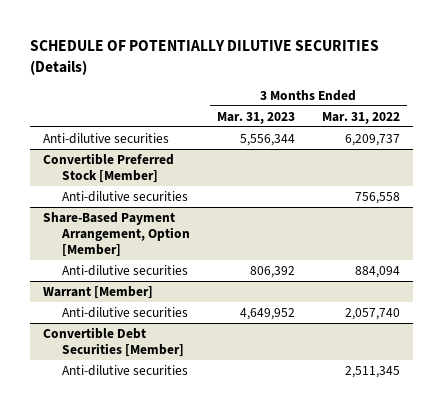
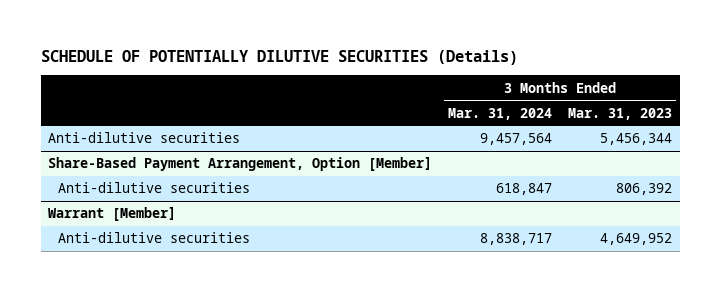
[321,111,400,124] Mar. 31, 2022 -> none
none -> [448,107,553,120] Mar. 31, 2024
[43,152,175,184] Convertible Preferred Stock [Member] -> none
[61,190,188,202] Anti-dilutive securities -> none
[239,133,295,146] 5,556,344 -> [599,133,672,146] 5,456,344
[43,326,184,358] Convertible Debt Securities [Member] -> none
[61,364,188,376] Anti-dilutive securities -> none

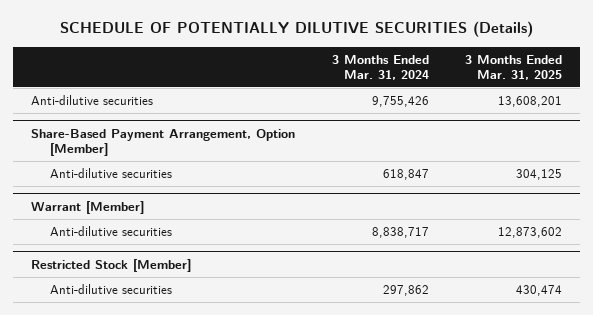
[567,107,672,120] Mar. 31, 2023 -> none
none -> [465,54,563,80] 3 Months Ended Mar. 31, 2025
[480,133,553,146] 9,457,564 -> [371,96,429,108] 9,755,426
none -> [31,258,192,272] Restricted Stock [Member]
none -> [49,284,172,295] Anti-dilutive securities

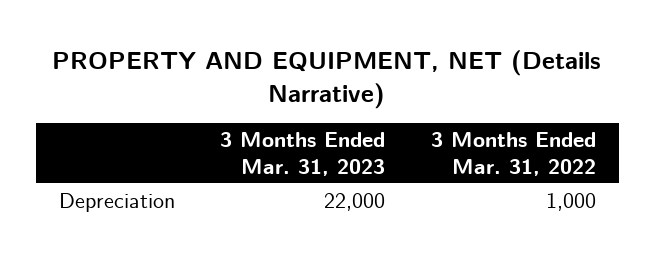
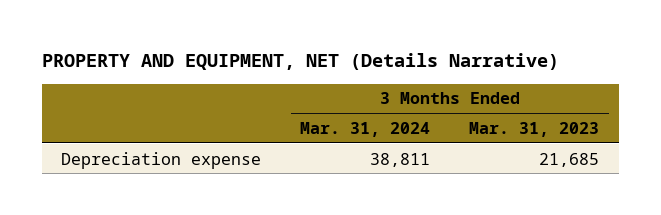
[430,132,596,176] 3 Months Ended Mar. 31, 2022 -> none
none -> [300,121,431,137] Mar. 31, 2024
[58,192,175,212] Depreciation -> [61,151,262,169] Depreciation expense
[324,192,386,211] 22,000 -> [539,152,600,167] 21,685

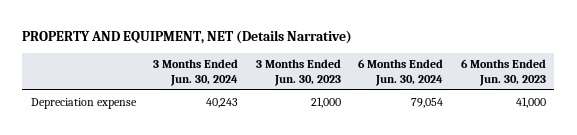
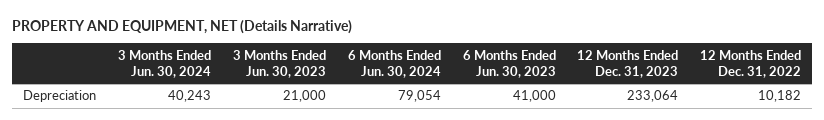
none -> [577,49,679,78] 12 Months Ended Dec. 31, 2023
none -> [700,49,802,78] 12 Months Ended Dec. 31, 2022
[31,98,138,110] Depreciation expense -> [22,90,96,103] Depreciation

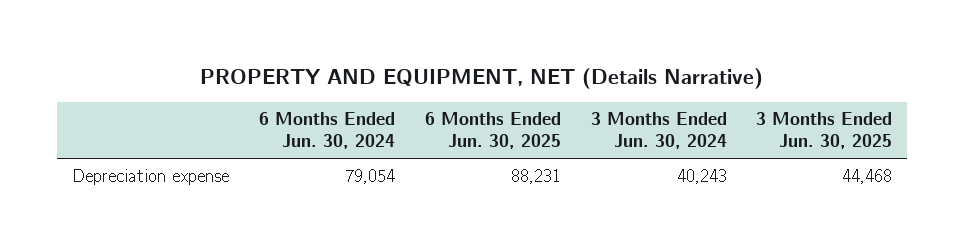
[232,49,326,78] 3 Months Ended Jun. 30, 2023 -> none
[462,49,556,78] 6 Months Ended Jun. 30, 2023 -> none
[577,49,679,78] 12 Months Ended Dec. 31, 2023 -> none
[700,49,802,78] 12 Months Ended Dec. 31, 2022 -> none
none -> [424,111,561,150] 6 Months Ended Jun. 30, 2025
none -> [756,111,893,150] 3 Months Ended Jun. 30, 2025
[22,90,96,103] Depreciation -> [71,169,229,186] Depreciation expense

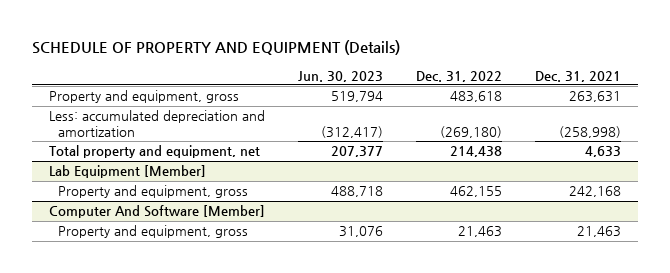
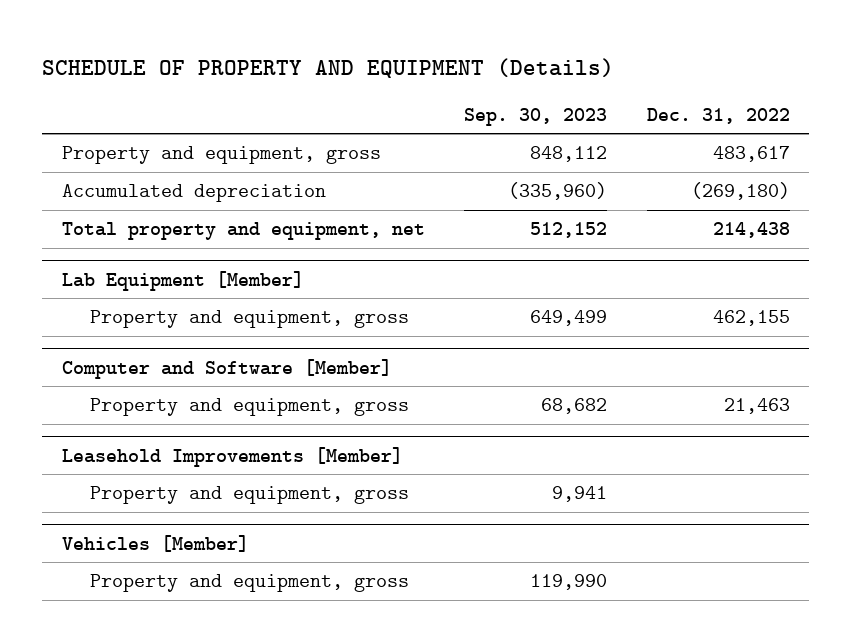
[297,70,383,82] Jun. 30, 2023 -> none
[535,70,622,82] Dec. 31, 2021 -> none
none -> [464,108,608,127] Sep. 30, 2023
[450,91,503,103] 483,618 -> [712,146,790,163] 483,617
[48,110,265,137] Less: accumulated depreciation and amortization -> [61,184,326,203] Accumulated depreciation
[48,205,265,219] Computer And Software [Member] -> [61,358,392,379] Computer and Software [Member]
none -> [61,446,403,467] Leasehold Improvements [Member]
none -> [89,486,409,505] Property and equipment, gross
none -> [61,534,249,552] Vehicles [Member]
none -> [89,574,409,593] Property and equipment, gross

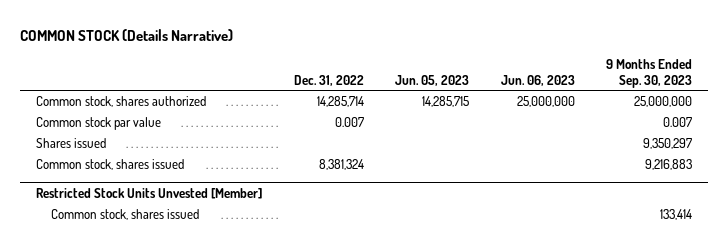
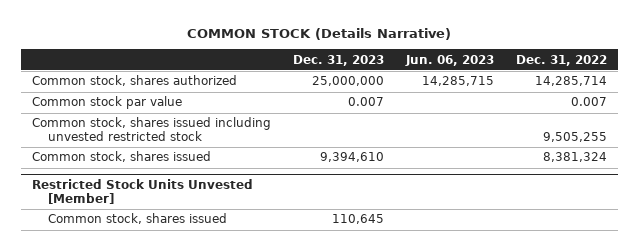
[395,74,470,86] Jun. 05, 2023 -> none
[606,58,693,88] 9 Months Ended Sep. 30, 2023 -> none
none -> [292,54,384,66] Dec. 31, 2023
[516,96,575,108] 25,000,000 -> [421,76,494,87] 14,285,715
[35,138,106,149] Shares issued -> none
none -> [31,117,271,142] Common stock, shares issued including unvested restricted stock

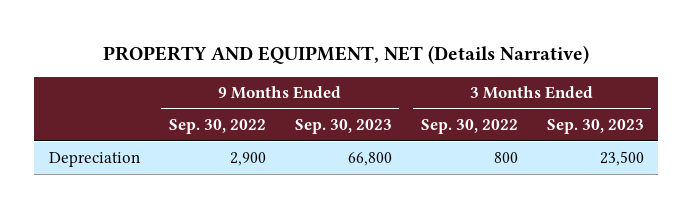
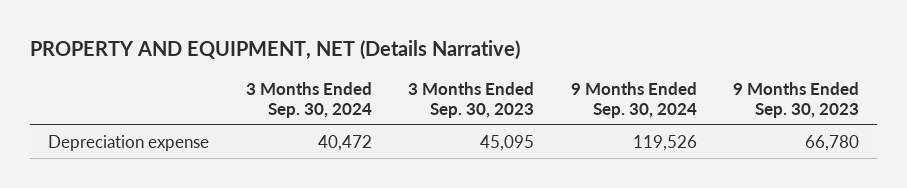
[168,119,266,135] Sep. 30, 2022 -> none
[420,119,518,135] Sep. 30, 2022 -> none
none -> [245,82,372,118] 3 Months Ended Sep. 30, 2024
none -> [570,82,697,118] 9 Months Ended Sep. 30, 2024
[48,152,140,168] Depreciation -> [48,134,210,151] Depreciation expense
[347,152,392,167] 66,800 -> [805,134,860,151] 66,780
[599,151,644,167] 23,500 -> [480,134,535,151] 45,095

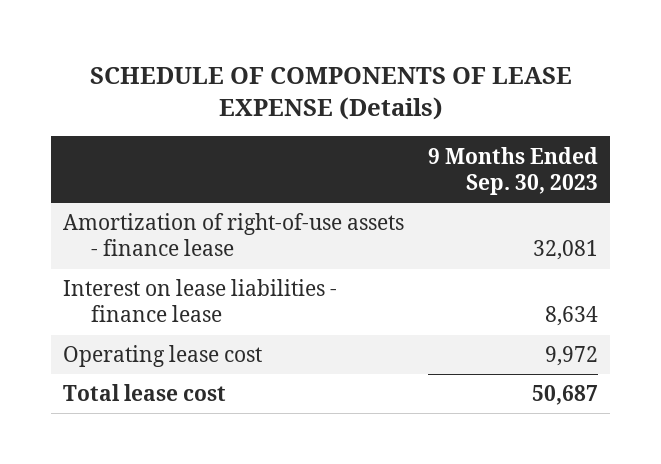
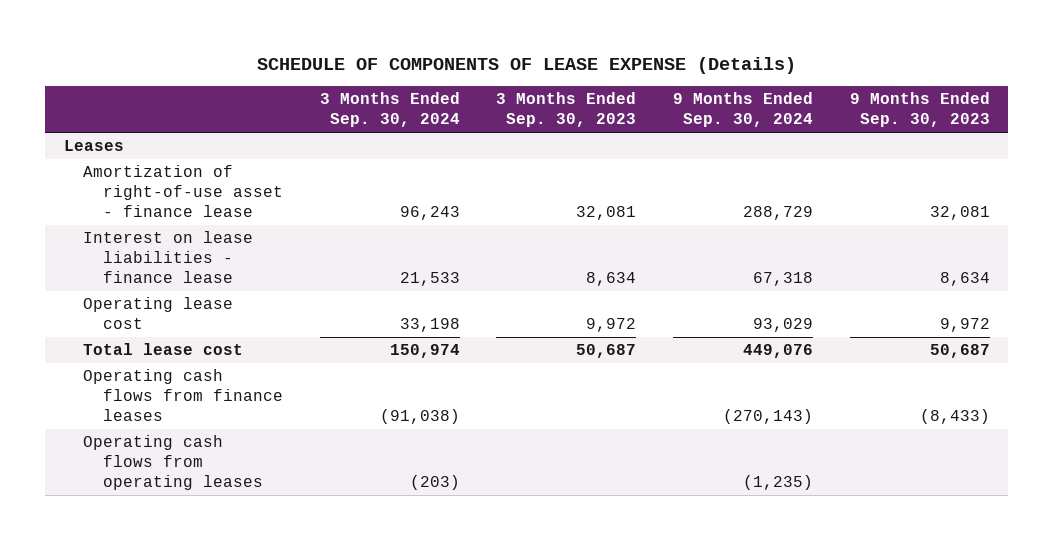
none -> [319,92,460,128] 3 Months Ended Sep. 30, 2024
none -> [496,92,637,128] 3 Months Ended Sep. 30, 2023
none -> [672,92,813,128] 9 Months Ended Sep. 30, 2024
none -> [63,140,124,152] Leases
[63,213,405,257] Amortization of right-of-use assets - finance lease -> [83,165,283,217] Amortization of right-of-use asset - finance lease
none -> [83,369,283,421] Operating cash flows from finance leases
none -> [83,435,263,490] Operating cash flows from operating leases

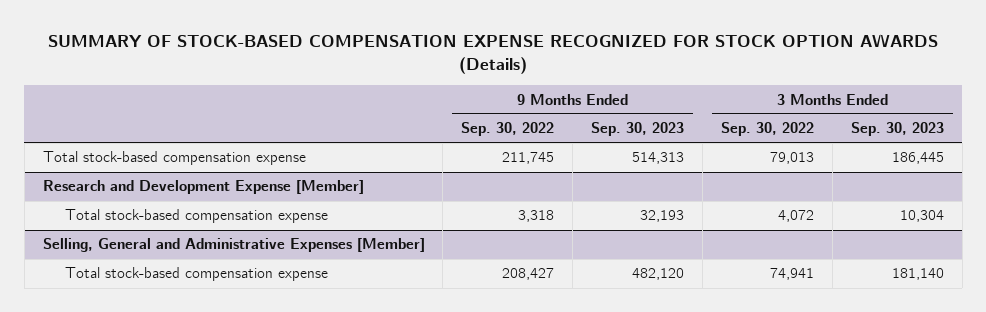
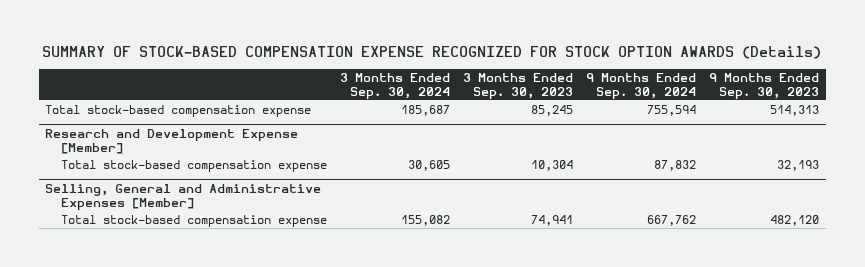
[461,122,555,137] Sep. 30, 2022 -> none
[721,122,815,137] Sep. 30, 2022 -> none
none -> [339,73,450,99] 3 Months Ended Sep. 30, 2024
none -> [586,73,697,99] 9 Months Ended Sep. 30, 2024
[891,152,944,165] 186,445 -> [530,104,573,116] 85,245
[891,268,944,281] 181,140 -> [530,214,573,226] 74,941

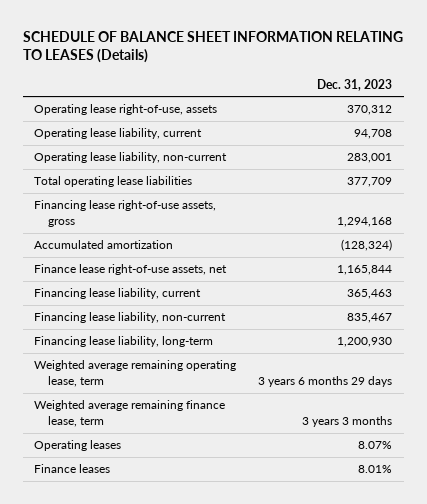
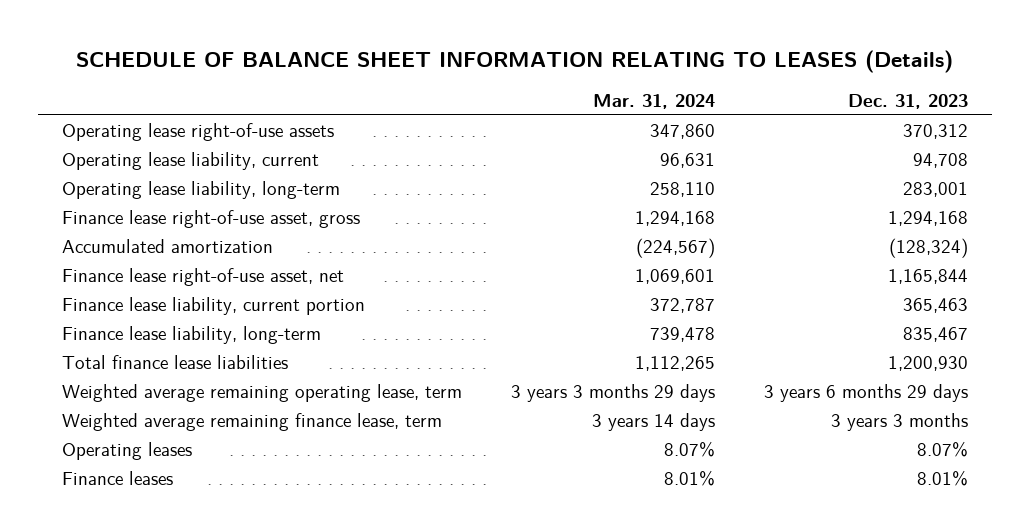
none -> [593,93,716,109] Mar. 31, 2024
[34,104,218,116] Operating lease right-of-use, assets -> [62,122,335,141] Operating lease right-of-use assets
[34,176,193,188] Total operating lease liabilities -> none
[34,152,228,164] Operating lease liability, non-current -> [62,180,341,199] Operating lease liability, long-term
[34,200,217,227] Financing lease right-of-use assets, gross -> [62,209,361,228] Finance lease right-of-use asset, gross
[34,264,228,276] Finance lease right-of-use assets, net -> [62,267,345,286] Finance lease right-of-use asset, net
[34,288,202,300] Financing lease liability, current -> [62,296,366,315] Finance lease liability, current portion
[34,312,227,324] Financing lease liability, non-current -> [62,325,322,344] Finance lease liability, long-term
[34,336,214,348] Financing lease liability, long-term -> [62,354,289,369] Total finance lease liabilities

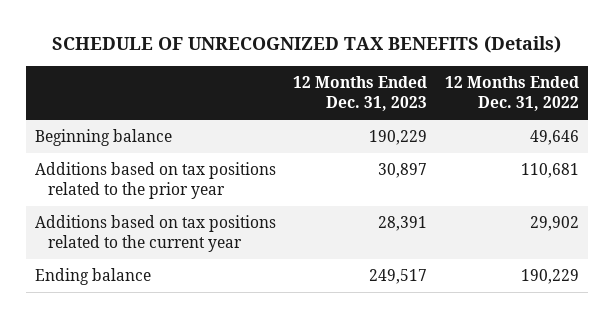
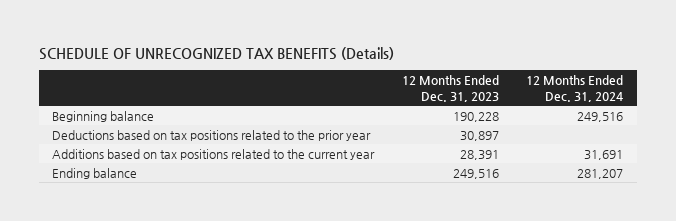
[444,76,579,112] 12 Months Ended Dec. 31, 2022 -> none
none -> [526,74,624,102] 12 Months Ended Dec. 31, 2024
[369,129,428,145] 190,229 -> [452,111,499,122] 190,228
[34,161,276,200] Additions based on tax positions related to the prior year -> [52,129,372,141] Deductions based on tax positions related to the prior year
[369,268,428,284] 249,517 -> [452,168,499,179] 249,516

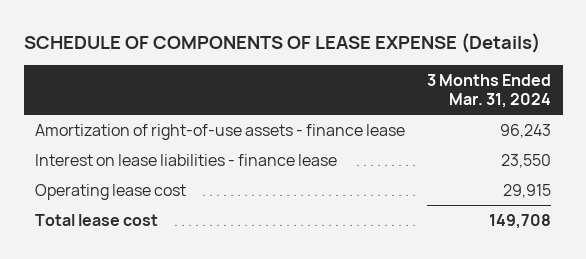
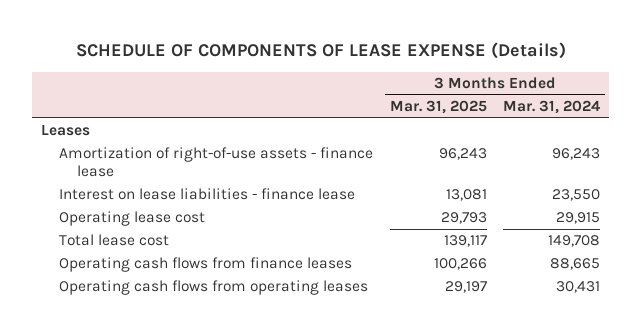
none -> [389,100,487,115] Mar. 31, 2025
none -> [40,124,90,137] Leases
none -> [58,257,352,273] Operating cash flows from finance leases
none -> [58,280,368,296] Operating cash flows from operating leases

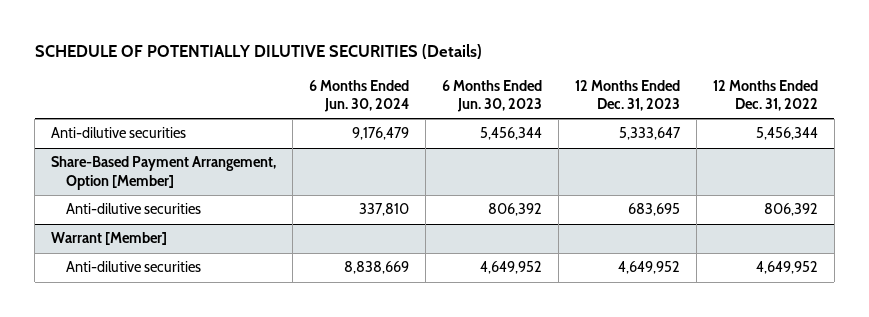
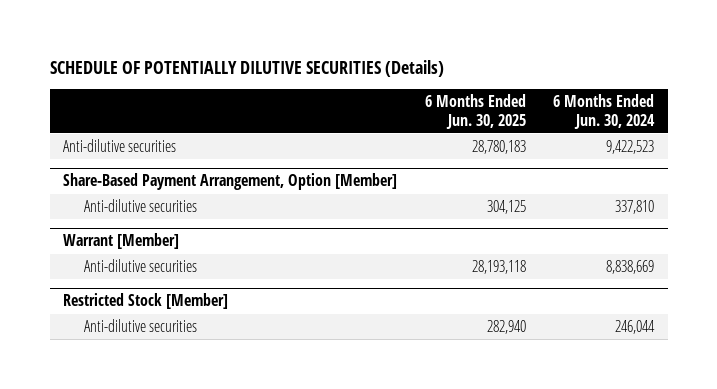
[441,79,542,112] 6 Months Ended Jun. 30, 2023 -> none
[574,79,680,111] 12 Months Ended Dec. 31, 2023 -> none
[712,79,818,111] 12 Months Ended Dec. 31, 2022 -> none
none -> [424,94,526,129] 6 Months Ended Jun. 30, 2025
[352,127,410,141] 9,176,479 -> [606,140,655,155] 9,422,523
none -> [63,293,229,310] Restricted Stock [Member]
none -> [83,319,197,333] Anti-dilutive securities

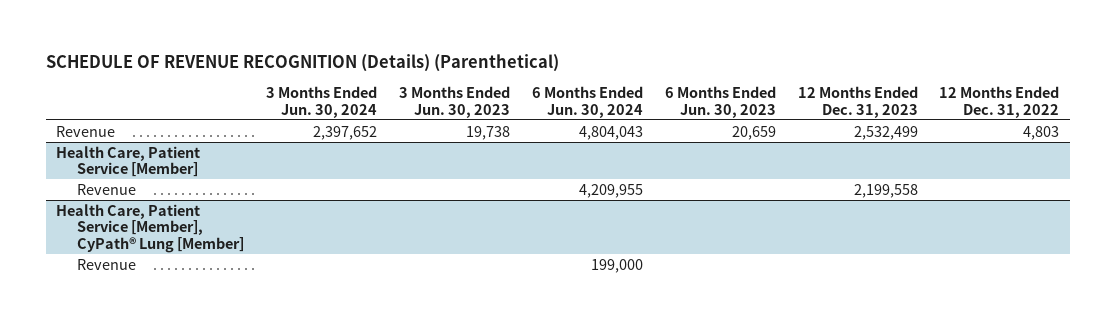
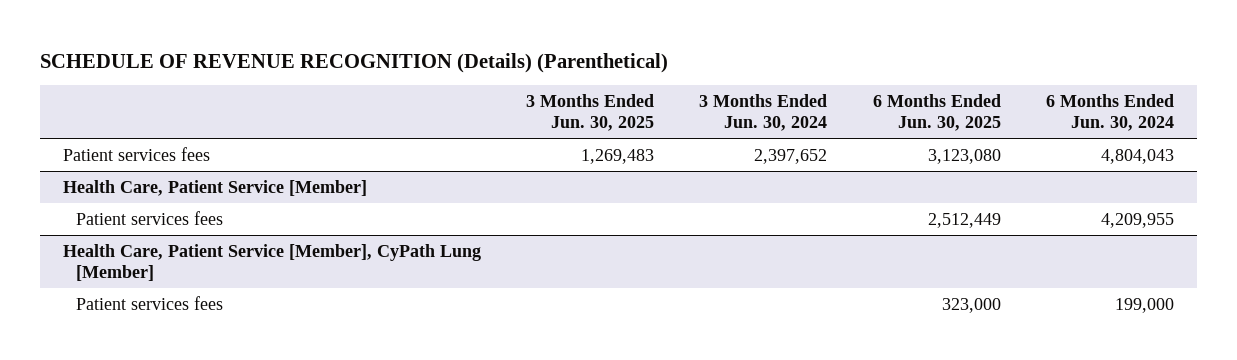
[399,86,511,118] 3 Months Ended Jun. 30, 2023 -> none
[664,86,776,118] 6 Months Ended Jun. 30, 2023 -> none
[797,86,918,118] 12 Months Ended Dec. 31, 2023 -> none
[939,86,1060,118] 12 Months Ended Dec. 31, 2022 -> none
none -> [525,93,654,132] 3 Months Ended Jun. 30, 2025
none -> [872,93,1001,132] 6 Months Ended Jun. 30, 2025
[56,125,116,137] Revenue -> [62,146,210,161] Patient services fees
[77,183,137,195] Revenue -> [75,210,223,225] Patient services fees
[56,203,245,254] Health Care, Patient Service [Member], CyPath® Lung [Member] -> [62,243,481,281] Health Care, Patient Service [Member], CyPath Lung [Member]
[77,258,137,270] Revenue -> [75,295,223,310] Patient services fees

